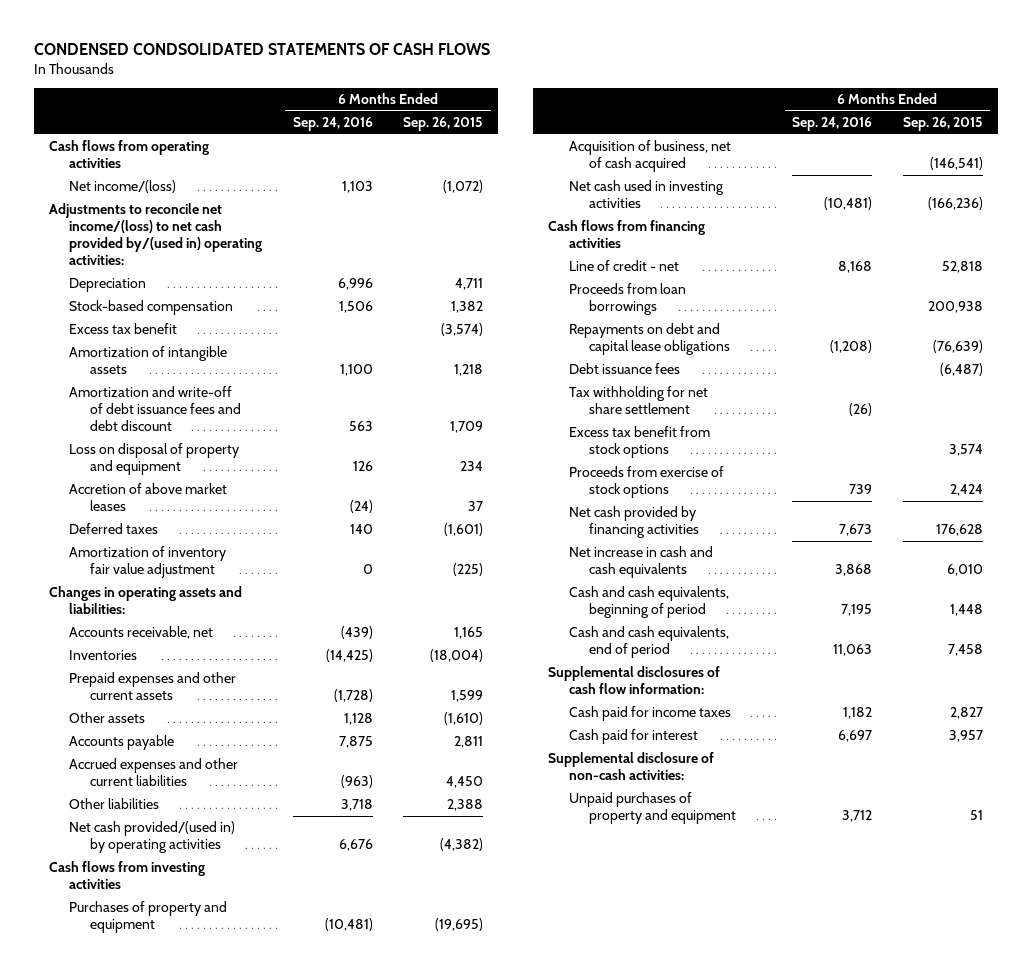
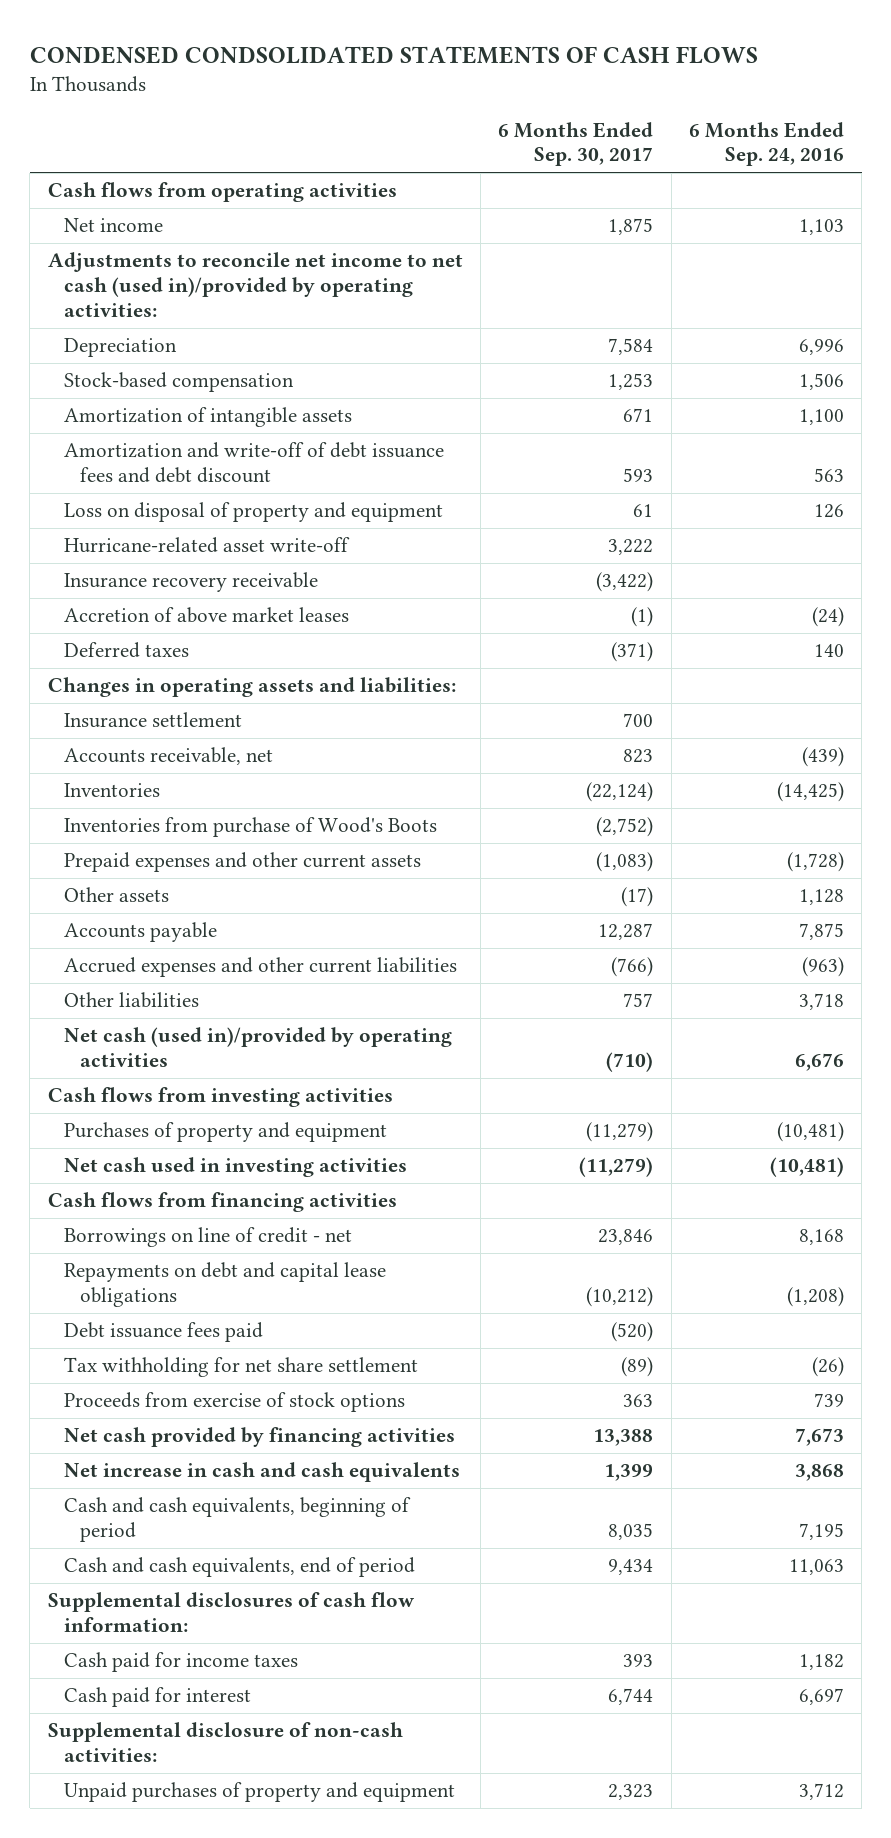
[403,117,484,132] Sep. 26, 2015 -> none
none -> [498,121,654,167] 6 Months Ended Sep. 30, 2017
[69,180,177,194] Net income/(loss) -> [63,218,163,233] Net income
[48,203,263,266] Adjustments to reconcile net income/(loss) to net cash provided by/(used in) operating activities: -> [47,252,463,318] Adjustments to reconcile net income to net cash (used in)/provided by operating activities:
[69,323,178,335] Excess tax benefit -> none
none -> [63,537,350,554] Hurricane-related asset write-off
none -> [63,572,318,593] Insurance recovery receivable
[69,546,227,579] Amortization of inventory fair value adjustment -> none
none -> [63,712,242,729] Insurance settlement
none -> [63,817,437,838] Inventories from purchase of Wood's Boots
[69,821,236,854] Net cash provided/(used in) by operating activities -> [63,1027,452,1068] Net cash (used in)/provided by operating activities
[568,140,731,173] Acquisition of business, net of cash acquired -> none
[568,283,686,316] Proceeds from loan borrowings -> none
[568,260,679,272] Line of credit - net -> [63,1227,352,1248] Borrowings on line of credit - net
[568,363,680,375] Debt issuance fees -> [63,1322,263,1343] Debt issuance fees paid
[568,426,710,459] Excess tax benefit from stock options -> none

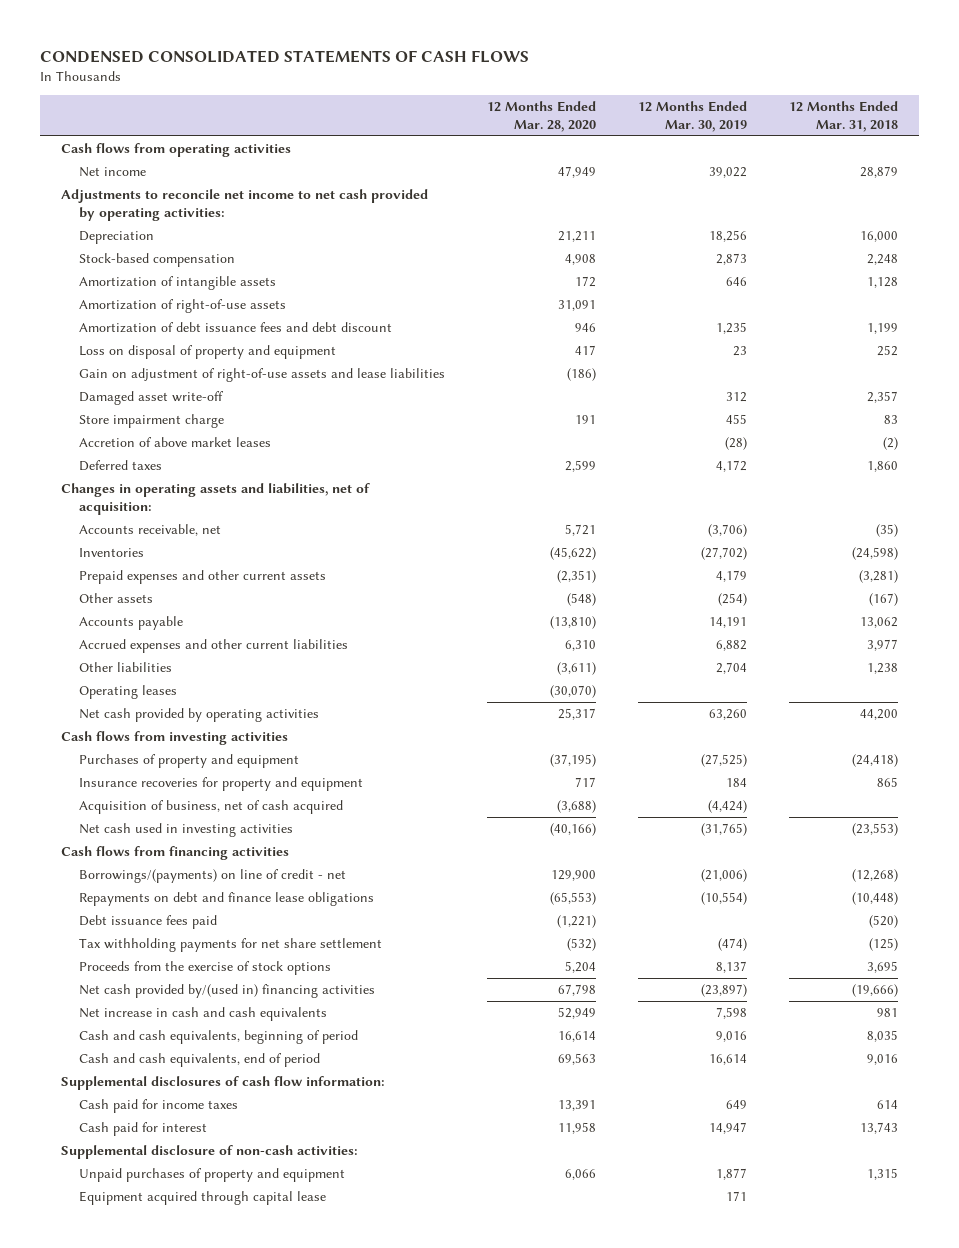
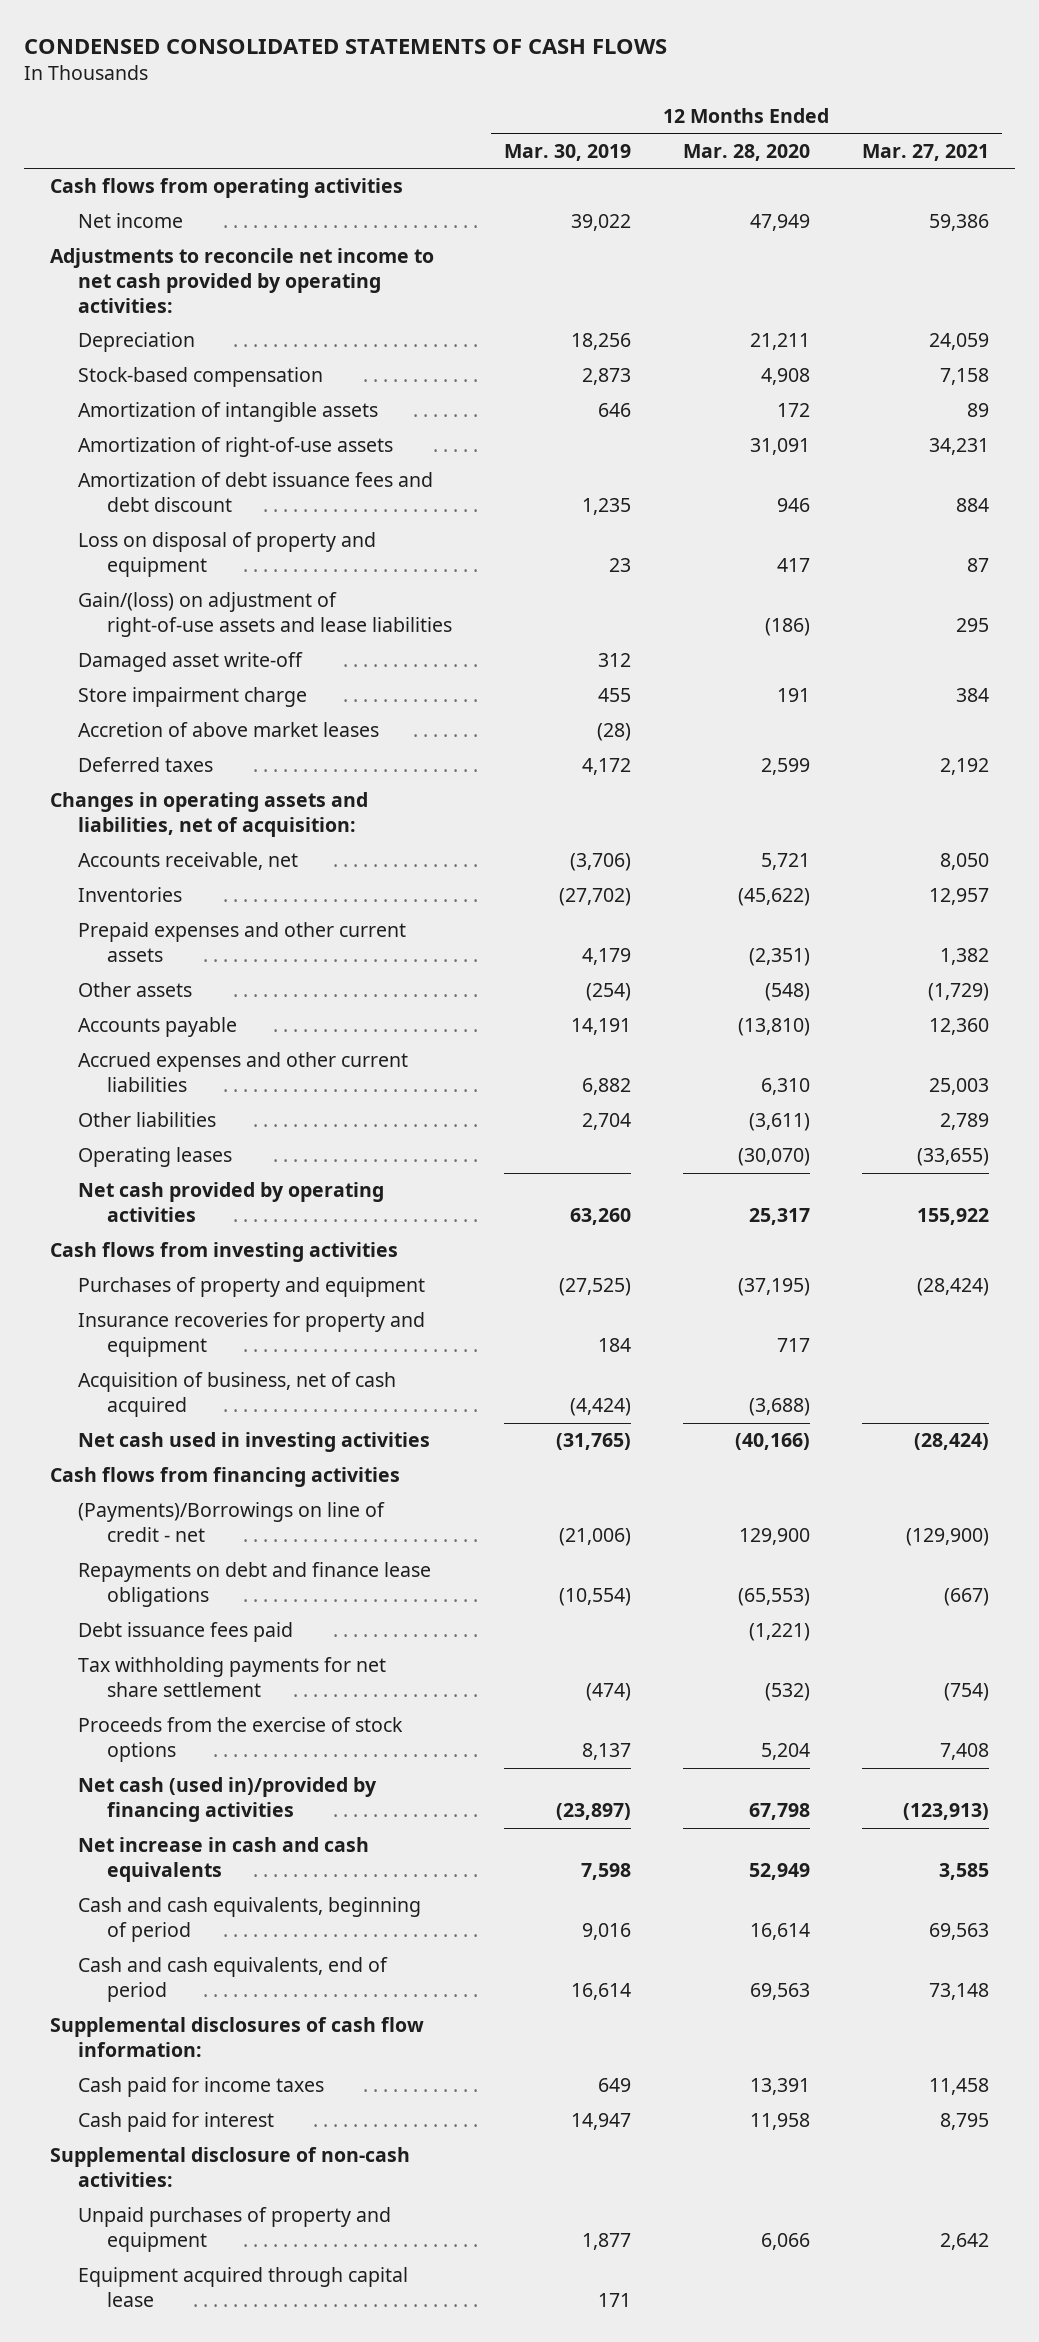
[789,101,899,133] 12 Months Ended Mar. 31, 2018 -> none
none -> [861,143,989,161] Mar. 27, 2021
[78,368,445,383] Gain on adjustment of right-of-use assets and lease liabilities -> [78,592,452,638] Gain/(loss) on adjustment of right-of-use assets and lease liabilities
[78,869,346,884] Borrowings/(payments) on line of credit - net -> [78,1502,386,1543] (Payments)/Borrowings on line of credit - net
[78,984,375,999] Net cash provided by/(used in) financing activities -> [78,1777,378,1823] Net cash (used in)/provided by financing activities

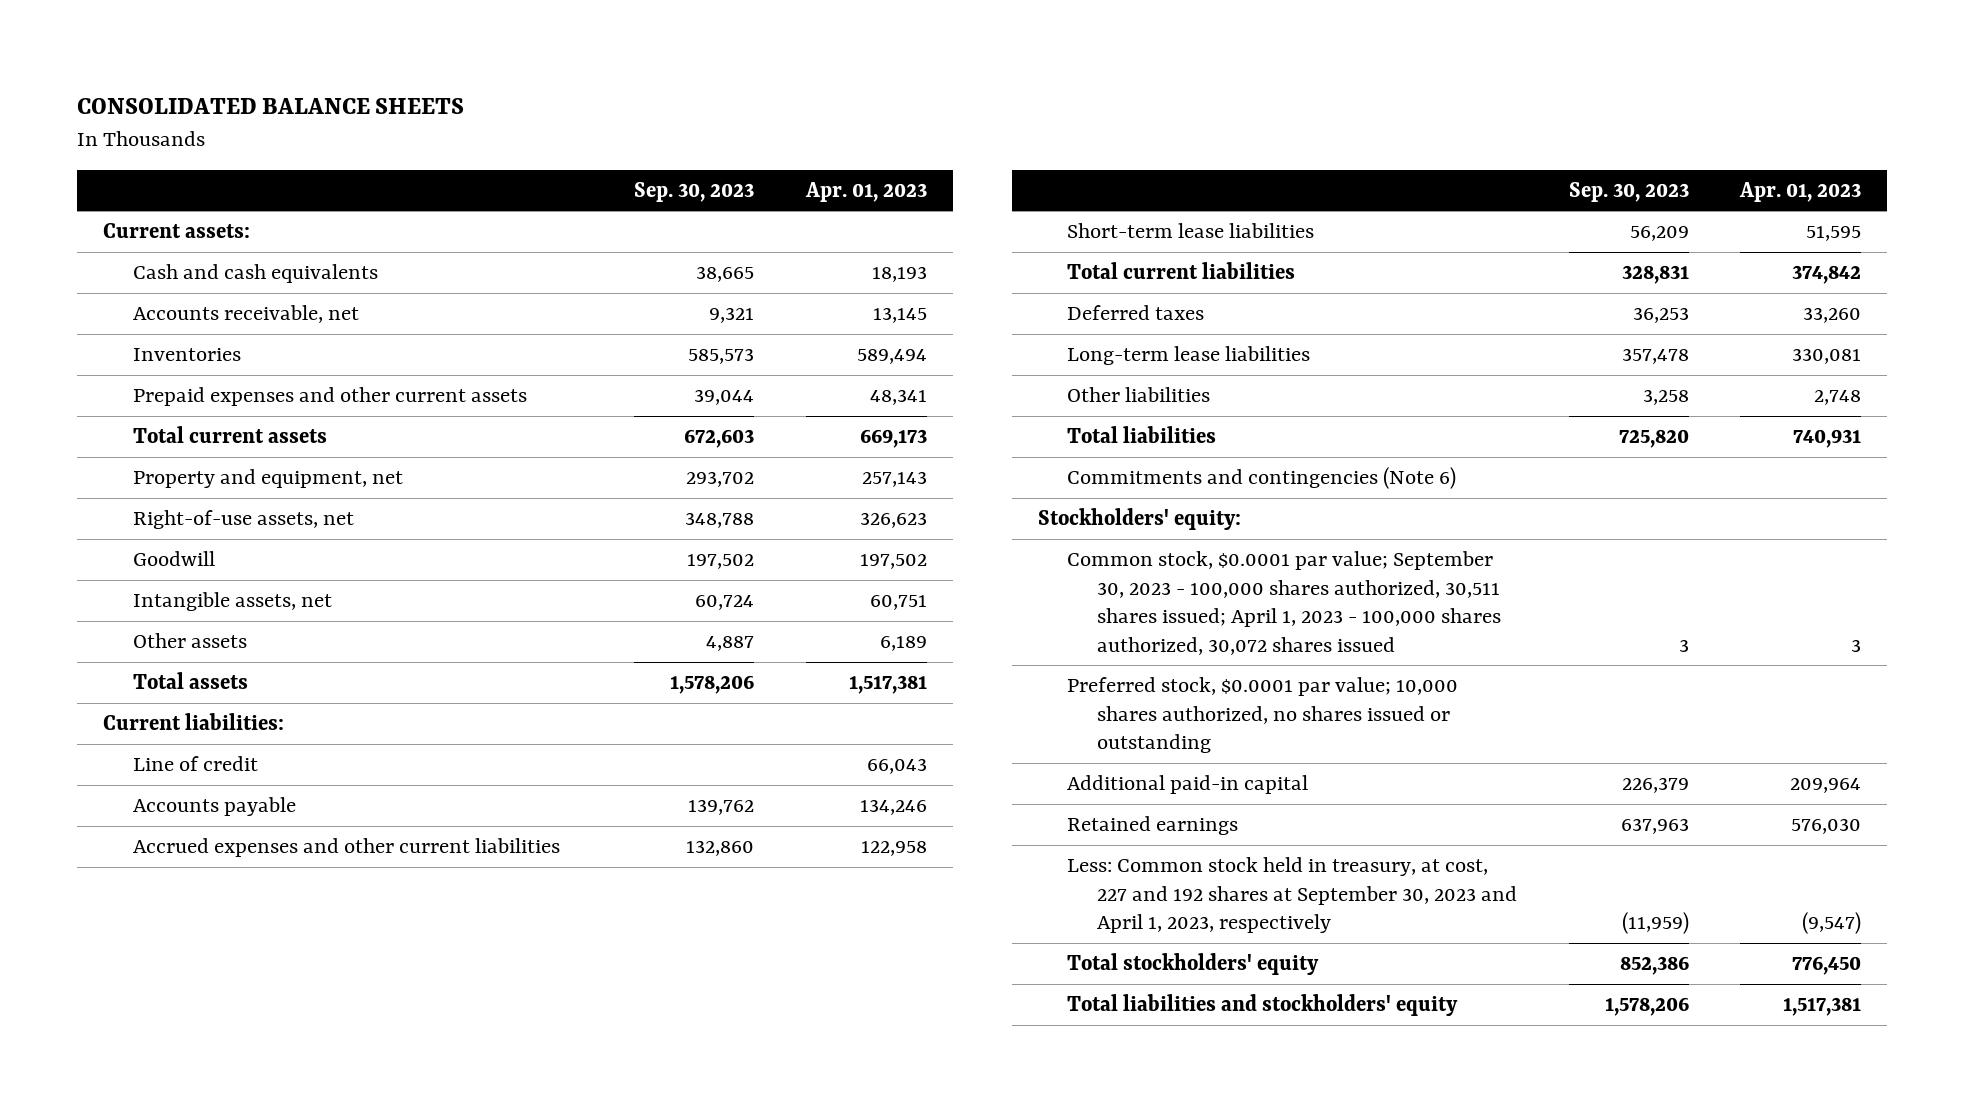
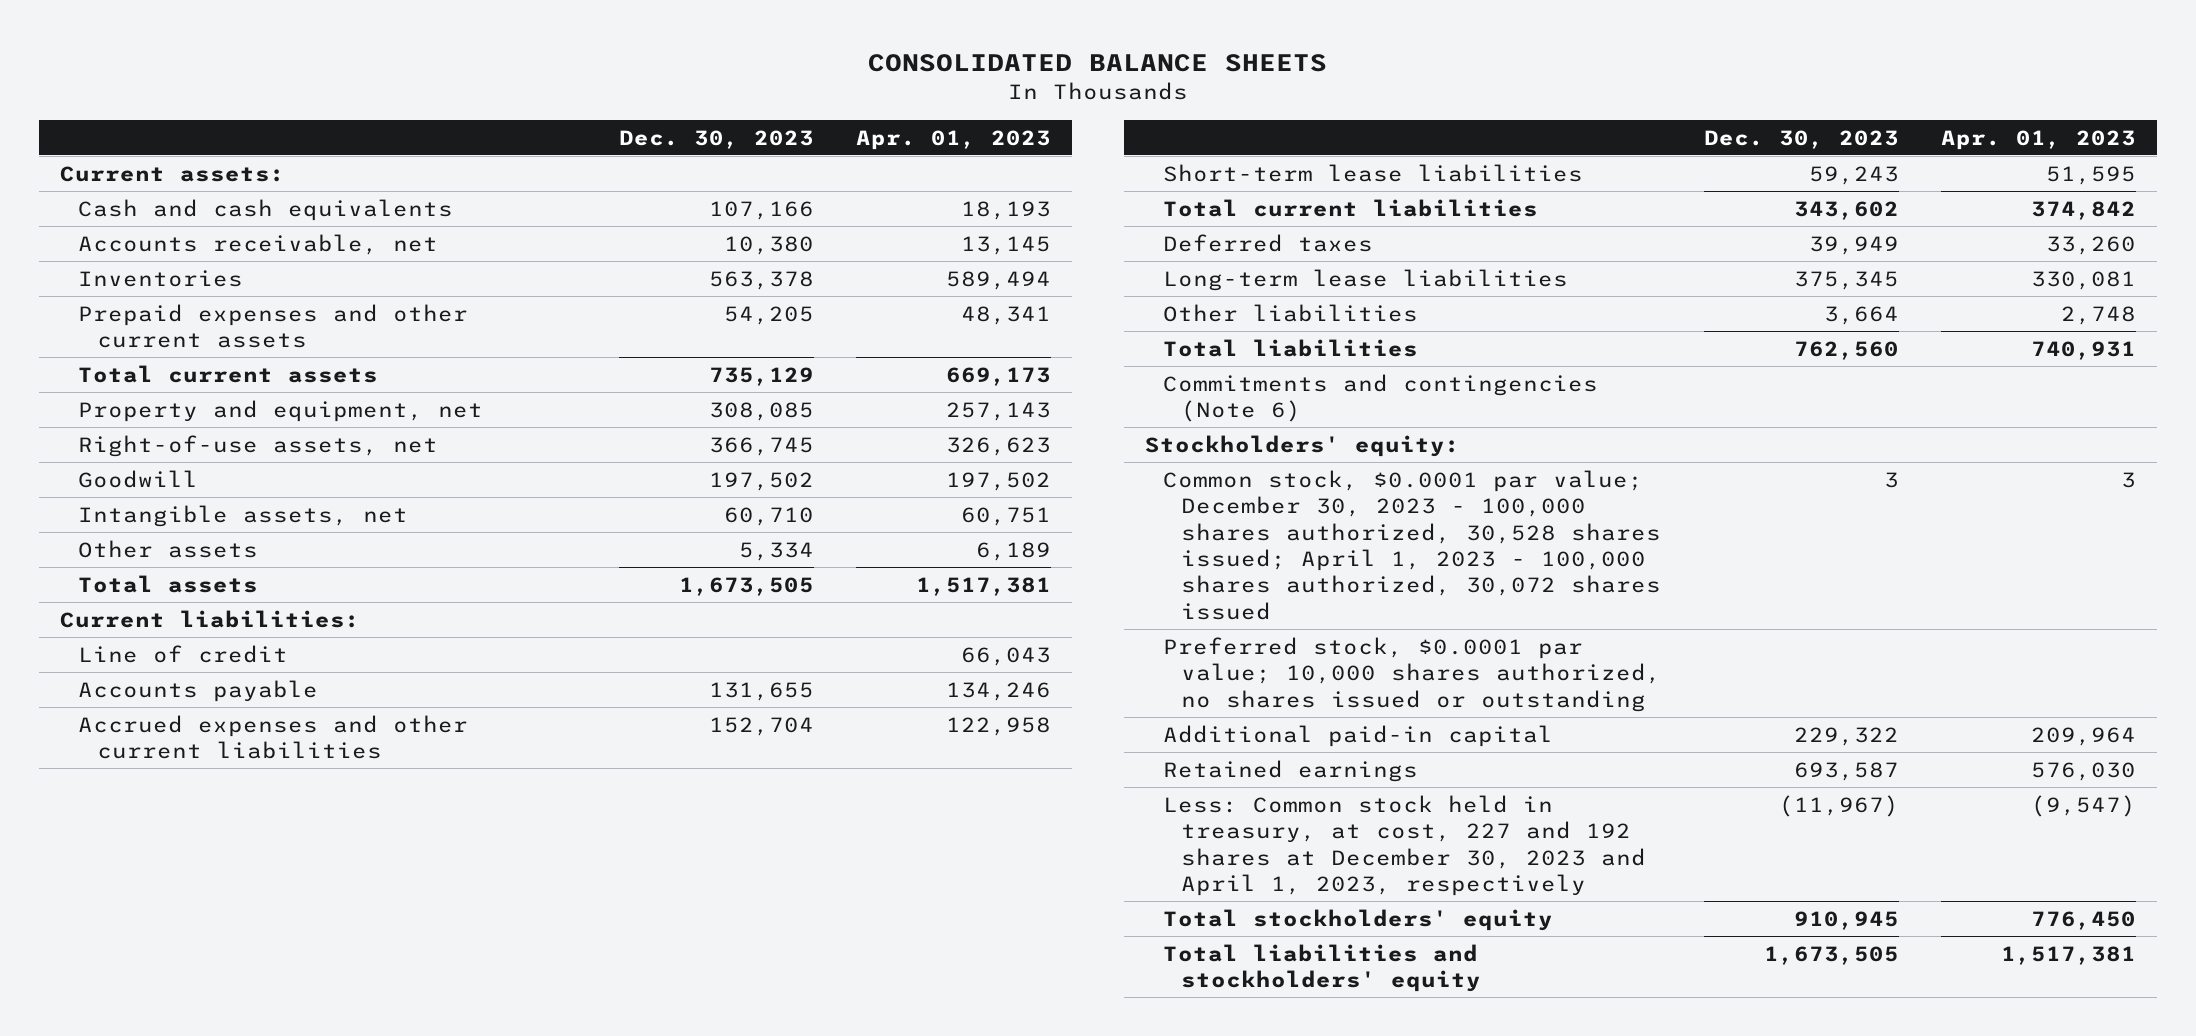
[634,181,755,202] Sep. 30, 2023 -> none
none -> [618,129,814,149] Dec. 30, 2023
[1067,551,1501,655] Common stock, $0.0001 par value; September 30, 2023 - 100,000 shares authorized, 30,511 shares issued; April 1, 2023 - 100,000 shares authorized, 30,072 shares issued -> [1163,469,1662,620] Common stock, $0.0001 par value; December 30, 2023 - 100,000 shares authorized, 30,528 shares issued; April 1, 2023 - 100,000 shares authorized, 30,072 shares issued
[1067,857,1517,934] Less: Common stock held in treasury, at cost, 227 and 192 shares at September 30, 2023 and April 1, 2023, respectively -> [1163,794,1647,896] Less: Common stock held in treasury, at cost, 227 and 192 shares at December 30, 2023 and April 1, 2023, respectively

